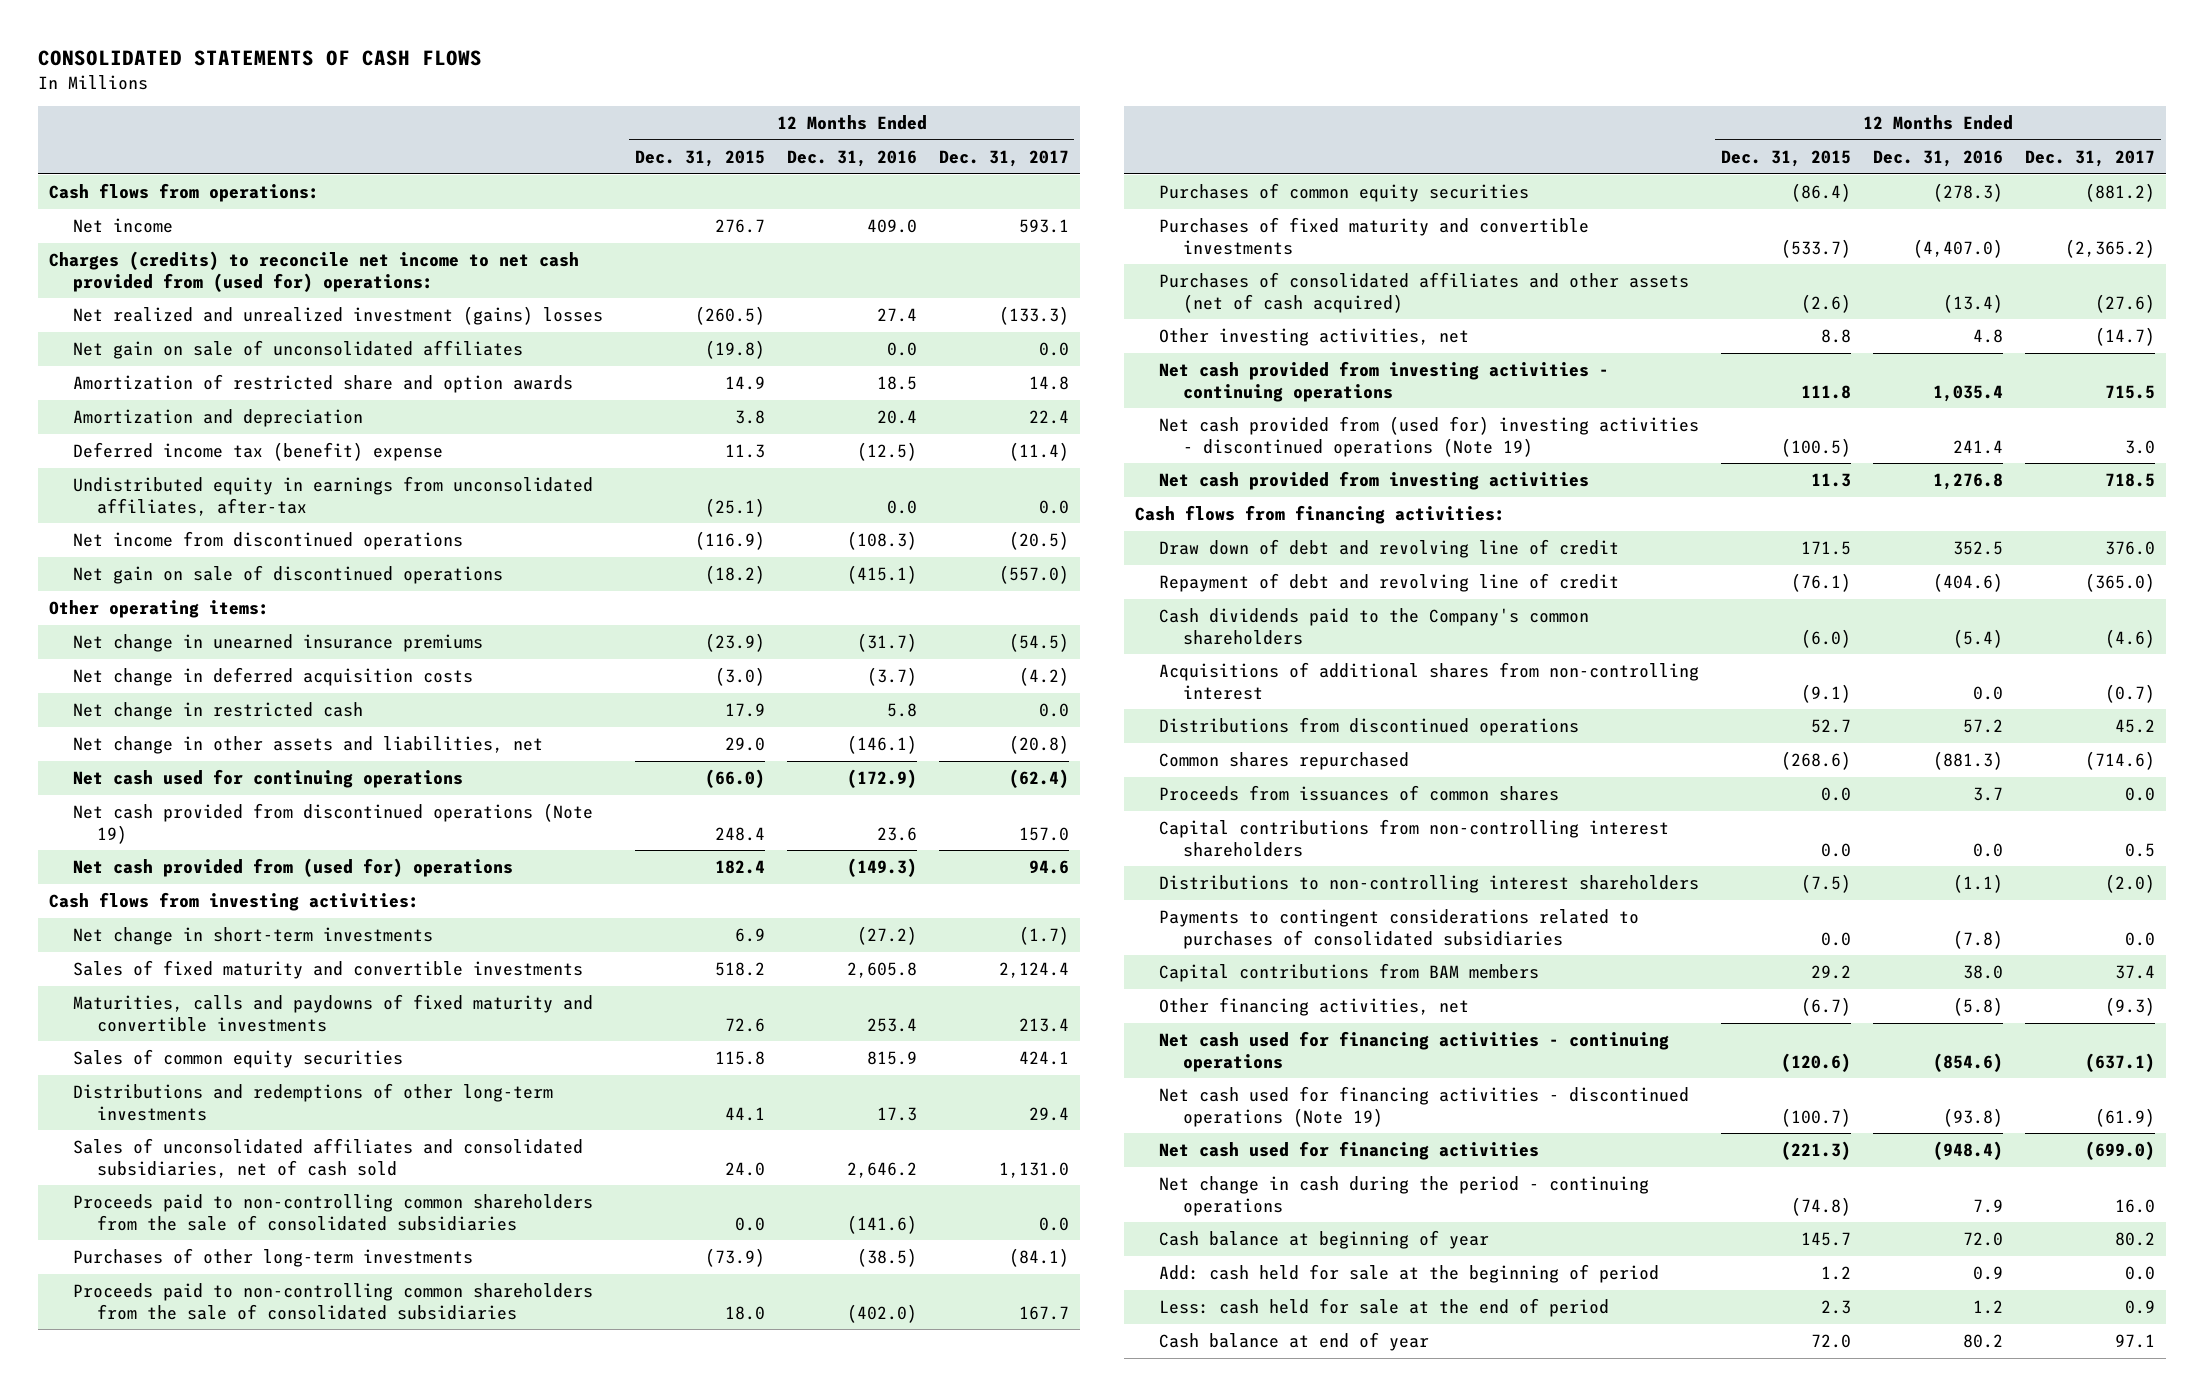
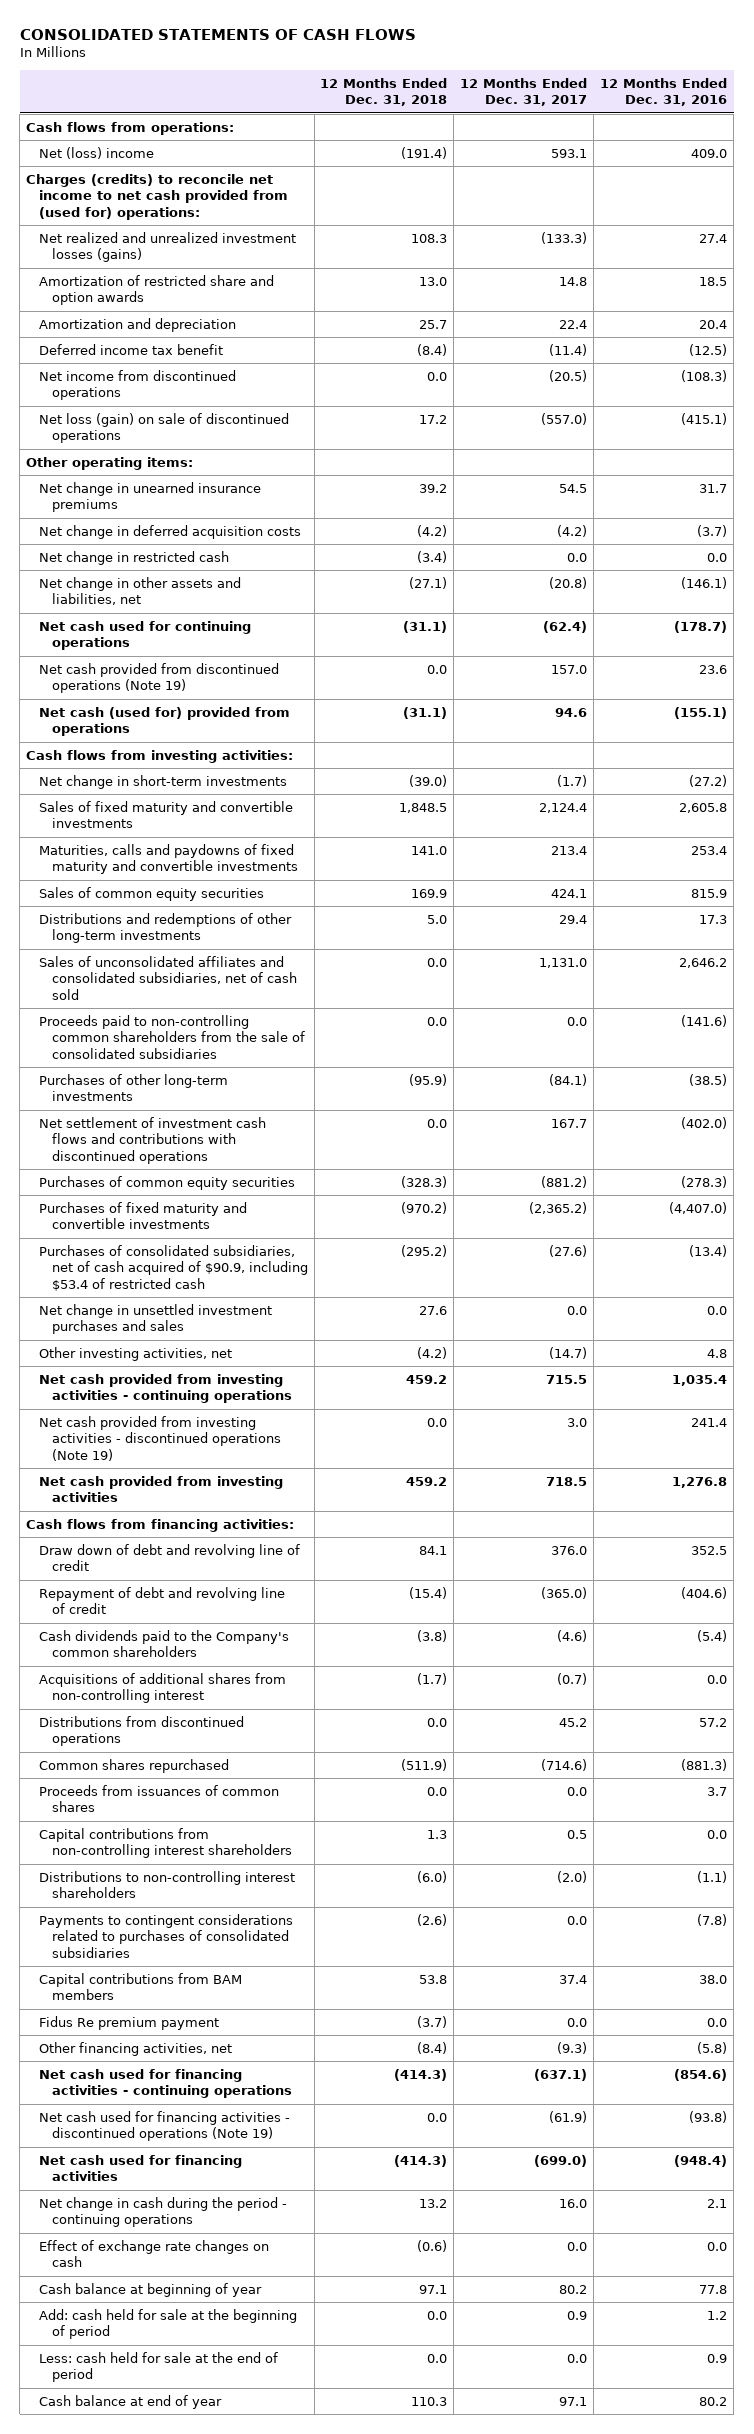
[634,149,765,167] Dec. 31, 2015 -> none
none -> [320,77,448,107] 12 Months Ended Dec. 31, 2018
[72,218,173,234] Net income -> [38,146,154,159] Net (loss) income
[72,340,523,360] Net gain on sale of unconsolidated affiliates -> none
[72,306,603,326] Net realized and unrealized investment (gains) losses -> [38,231,296,263] Net realized and unrealized investment losses (gains)
[72,476,593,516] Undistributed equity in earnings from unconsolidated affiliates, after-tax -> none
[72,442,443,462] Deferred income tax (benefit) expense -> [38,343,223,355] Deferred income tax benefit
[72,565,503,585] Net gain on sale of discontinued operations -> [38,412,289,444] Net loss (gain) on sale of discontinued operations
[856,633,917,653] (31.7) -> [699,483,728,493] 31.7
[1008,633,1069,653] (54.5) -> [559,483,588,493] 54.5
[886,703,917,718] 5.8 -> [707,552,728,562] 0.0
[846,769,917,789] (172.9) -> [674,620,728,633] (178.7)
[72,858,513,878] Net cash provided from (used for) operations -> [38,706,290,737] Net cash (used for) provided from operations
[846,858,917,878] (149.3) -> [674,706,728,719] (155.1)
[72,1283,593,1320] Proceeds paid to non-controlling common shareholders from the sale of consolidated subsidiaries -> [38,1116,266,1164] Net settlement of investment cash flows and contributions with discontinued operations
[1158,272,1689,313] Purchases of consolidated affiliates and other assets (net of cash acquired) -> [38,1244,308,1291] Purchases of consolidated subsidiaries, net of cash acquired of $90.9, including $53.4 of restricted cash
none -> [38,1303,272,1335] Net change in unsettled investment purchases and sales
[1158,416,1699,457] Net cash provided from (used for) investing activities - discontinued operations (Note 19) -> [38,1415,281,1461] Net cash provided from investing activities - discontinued operations (Note 19)
none -> [38,2015,219,2030] Fidus Re premium payment
[1973,1198,2004,1213] 7.9 -> [707,2198,728,2208] 2.1
none -> [38,2239,269,2268] Effect of exchange rate changes on cash
[1963,1232,2004,1247] 72.0 -> [699,2284,728,2294] 77.8
[1973,1266,2004,1281] 0.9 -> [707,2310,728,2320] 1.2
[2125,1266,2156,1281] 0.0 -> [567,2310,588,2320] 0.9
[1973,1300,2004,1315] 1.2 -> [707,2353,728,2363] 0.9
[2125,1300,2156,1315] 0.9 -> [567,2353,588,2363] 0.0

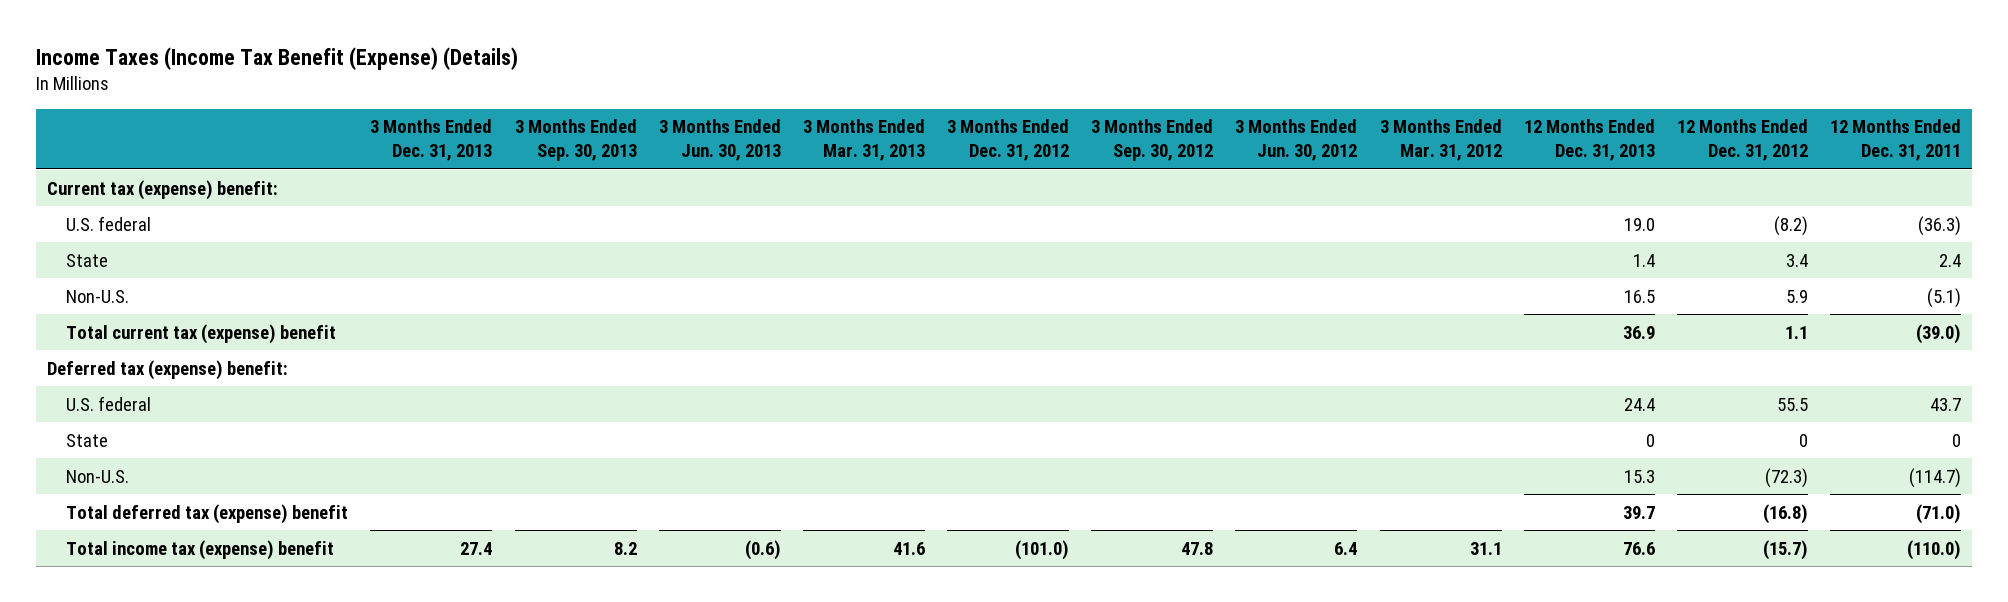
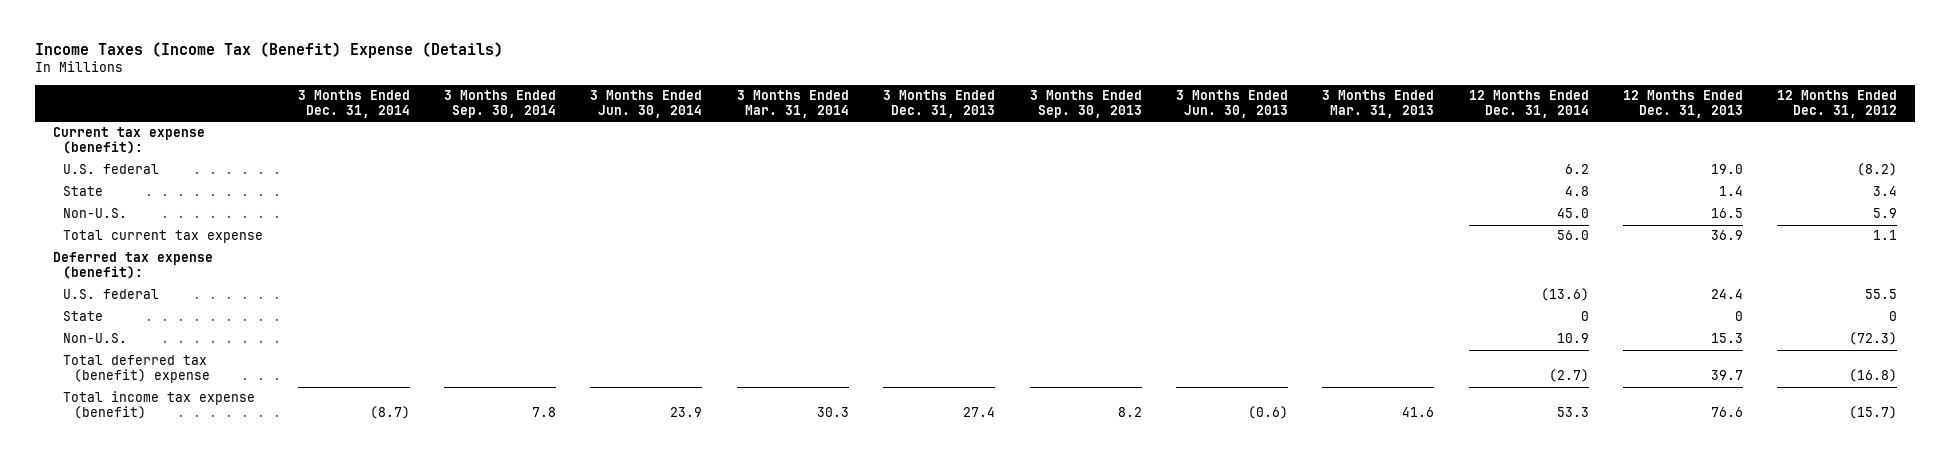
[36,46,519,70] Income Taxes (Income Tax Benefit (Expense) (Details) -> [35,41,504,58] Income Taxes (Income Tax (Benefit) Expense (Details)
[947,119,1070,161] 3 Months Ended Dec. 31, 2012 -> none
[1091,119,1214,161] 3 Months Ended Sep. 30, 2012 -> none
[1235,119,1358,161] 3 Months Ended Jun. 30, 2012 -> none
[1379,119,1502,161] 3 Months Ended Mar. 31, 2012 -> none
[1830,119,1962,161] 12 Months Ended Dec. 31, 2011 -> none
none -> [297,89,410,118] 3 Months Ended Dec. 31, 2014
none -> [444,89,557,118] 3 Months Ended Sep. 30, 2014
none -> [590,89,703,118] 3 Months Ended Jun. 30, 2014
none -> [736,89,849,118] 3 Months Ended Mar. 31, 2014
none -> [1468,89,1589,118] 12 Months Ended Dec. 31, 2014
[47,179,279,200] Current tax (expense) benefit: -> [52,127,205,155] Current tax expense (benefit):
[66,323,337,344] Total current tax (expense) benefit -> [63,230,264,244] Total current tax expense
[47,359,289,380] Deferred tax (expense) benefit: -> [52,252,213,280] Deferred tax expense (benefit):
[66,503,349,524] Total deferred tax (expense) benefit -> [63,355,211,384] Total deferred tax (benefit) expense
[66,539,335,560] Total income tax (expense) benefit -> [63,391,256,420] Total income tax expense (benefit)

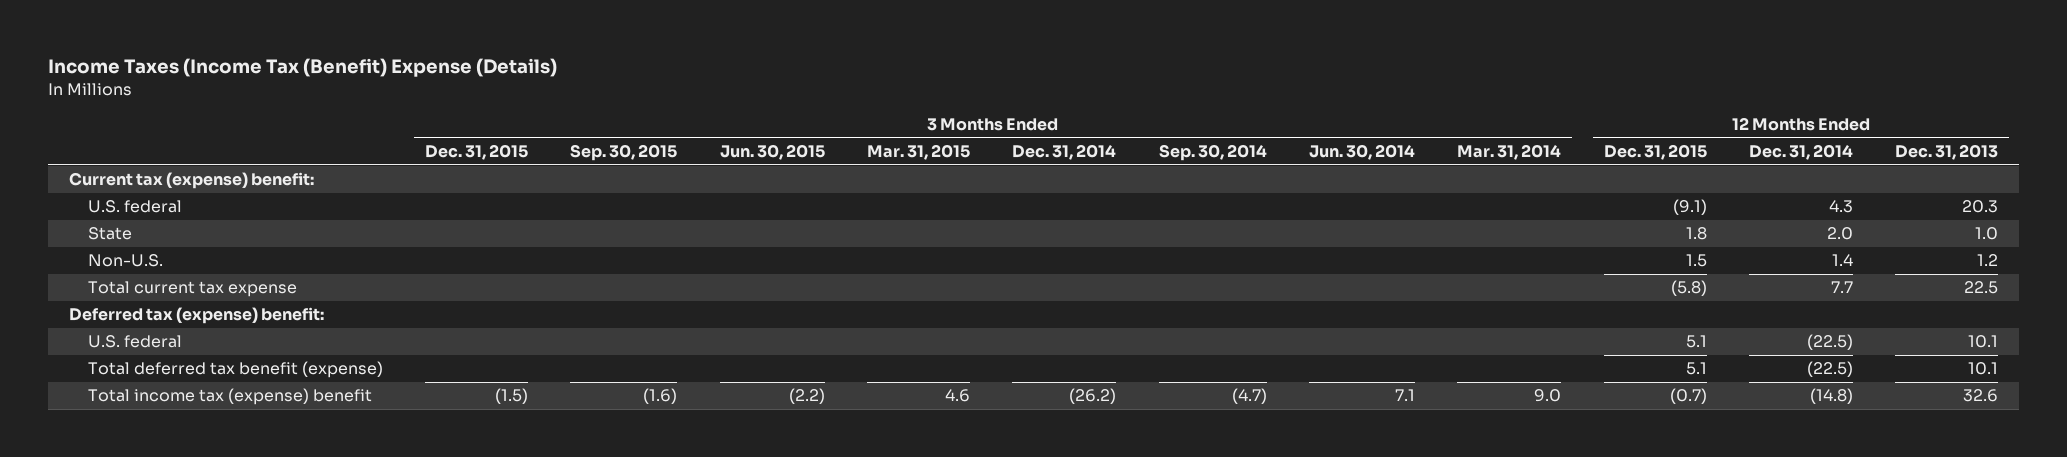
[883,89,996,118] 3 Months Ended Dec. 31, 2013 -> none
[1029,89,1142,118] 3 Months Ended Sep. 30, 2013 -> none
[1175,89,1288,118] 3 Months Ended Jun. 30, 2013 -> none
[1322,89,1435,118] 3 Months Ended Mar. 31, 2013 -> none
[1777,89,1898,118] 12 Months Ended Dec. 31, 2012 -> none
none -> [424,144,528,161] Dec. 31, 2015
none -> [570,144,678,162] Sep. 30, 2015
none -> [719,144,825,161] Jun. 30, 2015
none -> [866,144,970,161] Mar. 31, 2015
none -> [1603,144,1707,161] Dec. 31, 2015
[63,311,104,322] State -> none
[63,333,128,344] Non-U.S. -> none
[52,127,205,155] Current tax expense (benefit): -> [69,172,315,190] Current tax (expense) benefit:
[1564,164,1589,175] 6.2 -> [1828,200,1853,214] 4.3
[1710,164,1743,175] 19.0 -> [1962,200,1999,214] 20.3
[1564,186,1589,197] 4.8 -> [1826,227,1853,241] 2.0
[1718,186,1743,197] 1.4 -> [1975,227,1999,241] 1.0
[1556,208,1589,219] 45.0 -> [1831,254,1853,267] 1.4
[1710,208,1743,219] 16.5 -> [1977,254,1999,267] 1.2
[1556,230,1589,241] 56.0 -> [1830,281,1853,294] 7.7
[1710,230,1743,241] 36.9 -> [1964,281,1999,295] 22.5
[52,252,213,280] Deferred tax expense (benefit): -> [69,307,325,325] Deferred tax (expense) benefit:
[1540,288,1589,302] (13.6) -> [1806,334,1853,351] (22.5)
[1710,289,1743,300] 24.4 -> [1968,335,1999,349] 10.1
[63,355,211,384] Total deferred tax (benefit) expense -> [87,361,383,379] Total deferred tax benefit (expense)
[1548,369,1589,383] (2.7) -> [1806,361,1853,378] (22.5)
[1710,370,1743,381] 39.7 -> [1968,362,1999,376] 10.1
[63,391,256,420] Total income tax expense (benefit) -> [87,388,372,406] Total income tax (expense) benefit
[369,406,410,420] (8.7) -> [1069,388,1117,405] (26.2)
[532,407,557,418] 7.8 -> [1231,388,1267,405] (4.7)
[670,407,703,418] 23.9 -> [1394,389,1415,402] 7.1
[816,407,849,418] 30.3 -> [1534,389,1562,403] 9.0
[1556,407,1589,418] 53.3 -> [1809,388,1853,405] (14.8)
[1710,407,1743,418] 76.6 -> [1963,389,1999,403] 32.6

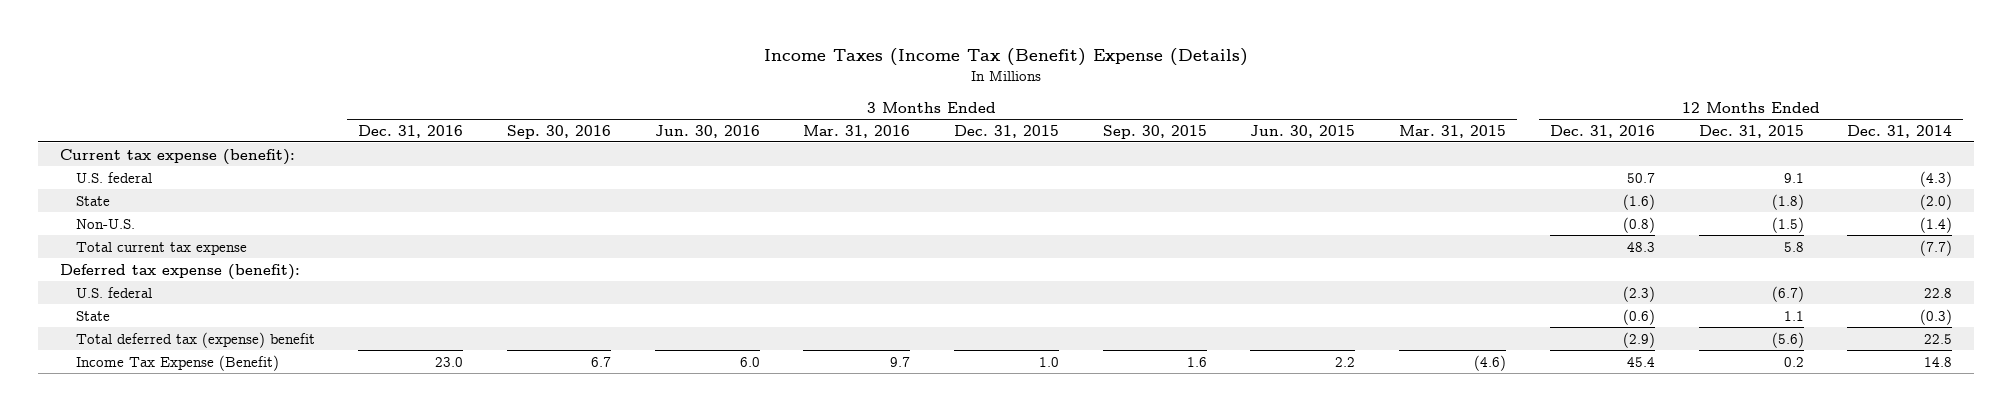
[1012,144,1117,161] Dec. 31, 2014 -> none
[1158,144,1267,162] Sep. 30, 2014 -> none
[1308,144,1415,161] Jun. 30, 2014 -> none
[1457,144,1562,161] Mar. 31, 2014 -> none
[1895,144,1999,161] Dec. 31, 2013 -> none
none -> [358,124,464,138] Dec. 31, 2016
none -> [507,124,612,139] Sep. 30, 2016
none -> [654,124,760,138] Jun. 30, 2016
none -> [803,124,911,138] Mar. 31, 2016
none -> [1549,124,1655,138] Dec. 31, 2016
[69,172,315,190] Current tax (expense) benefit: -> [59,148,295,165] Current tax expense (benefit):
[1672,199,1707,216] (9.1) -> [1783,172,1804,183] 9.1
[1828,200,1853,214] 4.3 -> [1920,170,1953,187] (4.3)
[1685,227,1707,241] 1.8 -> [1771,193,1804,210] (1.8)
[1826,227,1853,241] 2.0 -> [1920,193,1953,210] (2.0)
[1685,254,1707,268] 1.5 -> [1771,216,1804,233] (1.5)
[1831,254,1853,267] 1.4 -> [1920,216,1953,233] (1.4)
[1670,280,1707,297] (5.8) -> [1783,241,1804,252] 5.8
[1830,281,1853,294] 7.7 -> [1920,239,1953,256] (7.7)
[69,307,325,325] Deferred tax (expense) benefit: -> [59,263,300,280] Deferred tax expense (benefit):
[1685,335,1707,349] 5.1 -> [1771,285,1804,302] (6.7)
[1806,334,1853,351] (22.5) -> [1924,287,1953,298] 22.8
none -> [75,310,110,321] State
[87,361,383,379] Total deferred tax benefit (expense) -> [75,331,315,348] Total deferred tax (expense) benefit
[1685,362,1707,376] 5.1 -> [1771,331,1804,348] (5.6)
[1806,361,1853,378] (22.5) -> [1924,333,1953,344] 22.5
[87,388,372,406] Total income tax (expense) benefit -> [75,354,279,371] Income Tax Expense (Benefit)
[494,388,528,405] (1.5) -> [1039,356,1060,367] 1.0
[643,388,678,405] (1.6) -> [1186,356,1207,367] 1.6
[788,388,825,405] (2.2) -> [1335,356,1356,367] 2.2
[944,389,970,403] 4.6 -> [1474,354,1507,371] (4.6)
[1669,388,1707,405] (0.7) -> [1783,356,1804,367] 0.2
[1809,388,1853,405] (14.8) -> [1924,356,1953,367] 14.8

